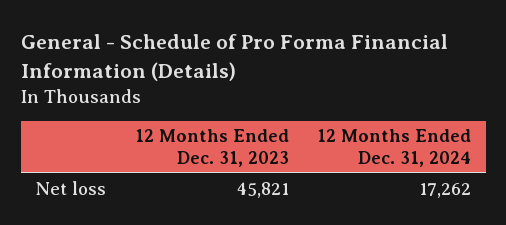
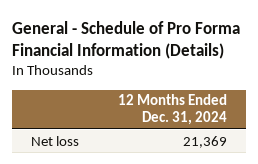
[134,129,289,168] 12 Months Ended Dec. 31, 2023 -> none
[419,183,472,199] 17,262 -> [182,135,227,148] 21,369

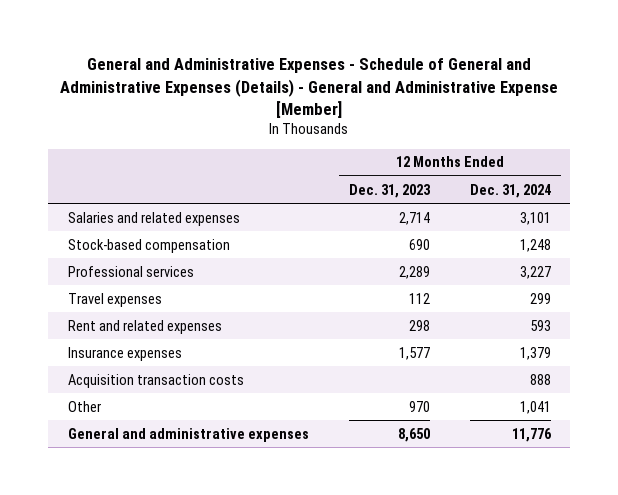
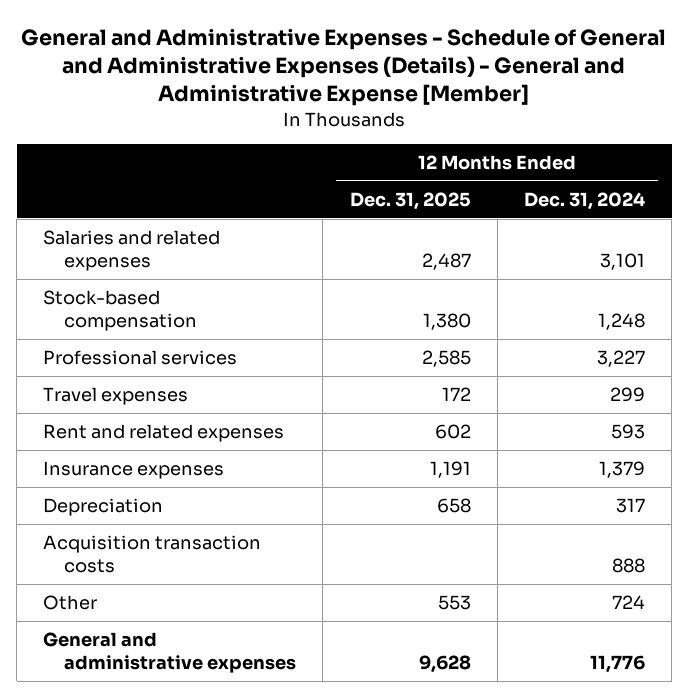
[348,183,431,198] Dec. 31, 2023 -> none
none -> [349,191,471,210] Dec. 31, 2025
none -> [43,498,164,517] Depreciation
[519,400,551,414] 1,041 -> [612,595,646,610] 724

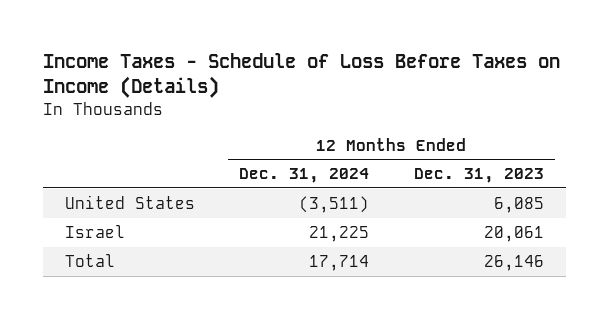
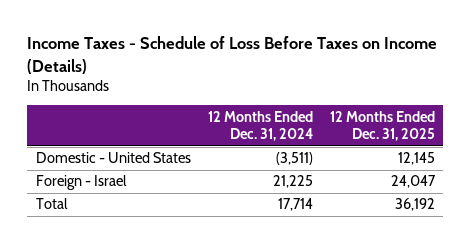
[413,168,544,184] Dec. 31, 2023 -> none
none -> [329,110,435,142] 12 Months Ended Dec. 31, 2025
[65,194,196,209] United States -> [35,152,191,164] Domestic - United States
[65,224,126,238] Israel -> [35,175,127,191] Foreign - Israel

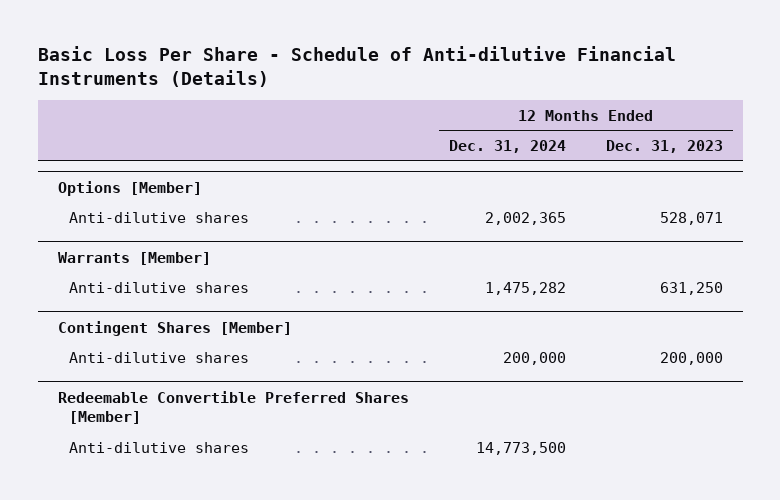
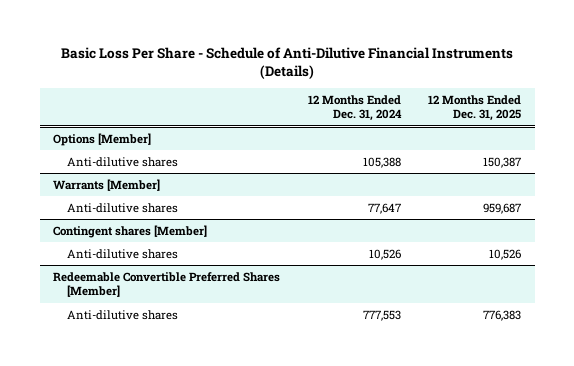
[37,46,676,87] Basic Loss Per Share - Schedule of Anti-dilutive Financial Instruments (Details) -> [61,46,514,80] Basic Loss Per Share - Schedule of Anti-Dilutive Financial Instruments (Details)
[605,140,723,154] Dec. 31, 2023 -> none
none -> [427,94,521,122] 12 Months Ended Dec. 31, 2025
[484,211,566,225] 2,002,365 -> [362,156,401,168] 105,388
[484,281,566,295] 1,475,282 -> [367,202,401,214] 77,647
[57,320,292,336] Contingent Shares [Member] -> [53,224,208,238] Contingent shares [Member]
[502,351,566,365] 200,000 -> [368,248,401,260] 10,526
[475,441,566,455] 14,773,500 -> [362,309,401,321] 777,553

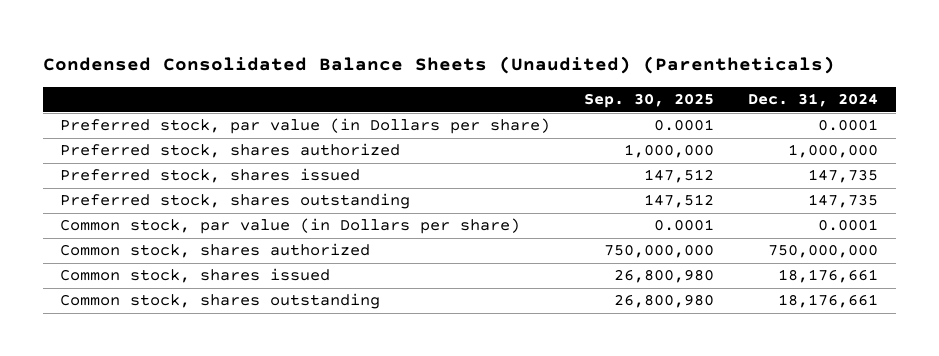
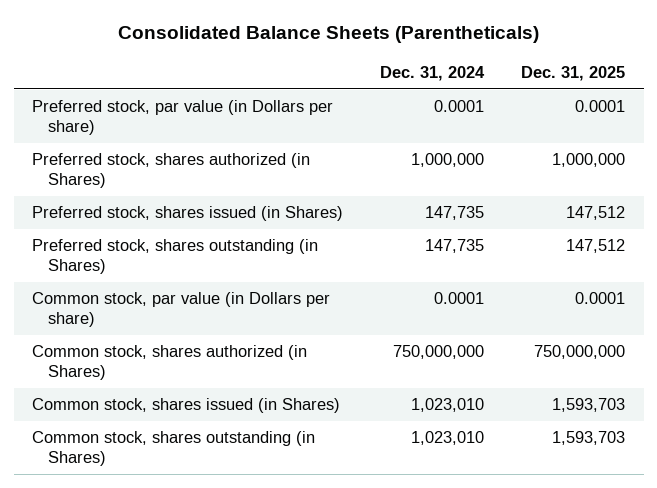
[43,55,836,74] Condensed Consolidated Balance Sheets (Unaudited) (Parentheticals) -> [117,26,539,44] Consolidated Balance Sheets (Parentheticals)
[584,93,715,109] Sep. 30, 2025 -> none
none -> [521,66,626,82] Dec. 31, 2025
[60,143,401,159] Preferred stock, shares authorized -> [32,153,311,189] Preferred stock, shares authorized (in Shares)
[60,168,361,184] Preferred stock, shares issued -> [32,206,344,222] Preferred stock, shares issued (in Shares)
[60,193,411,210] Preferred stock, shares outstanding -> [32,239,319,275] Preferred stock, shares outstanding (in Shares)
[60,243,371,259] Common stock, shares authorized -> [32,345,308,381] Common stock, shares authorized (in Shares)
[60,268,331,284] Common stock, shares issued -> [32,398,341,414] Common stock, shares issued (in Shares)
[778,269,879,284] 18,176,661 -> [411,398,485,413] 1,023,010
[60,293,381,310] Common stock, shares outstanding -> [32,431,316,467] Common stock, shares outstanding (in Shares)
[778,294,879,309] 18,176,661 -> [411,431,485,446] 1,023,010

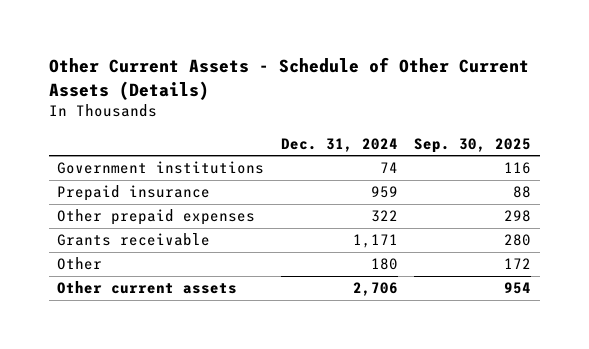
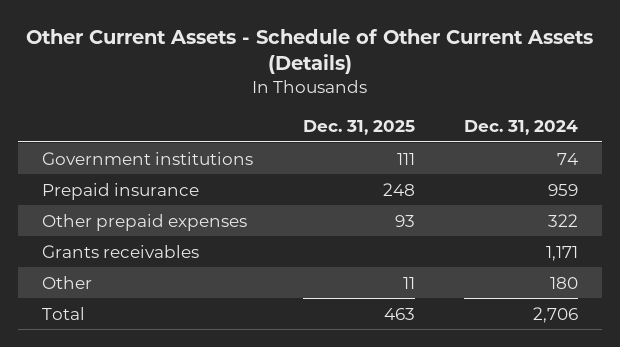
[414,137,532,153] Sep. 30, 2025 -> none
none -> [302,119,415,135] Dec. 31, 2025
[57,233,211,247] Grants receivable -> [42,244,200,258] Grants receivables
[57,281,238,295] Other current assets -> [42,306,86,320] Total

